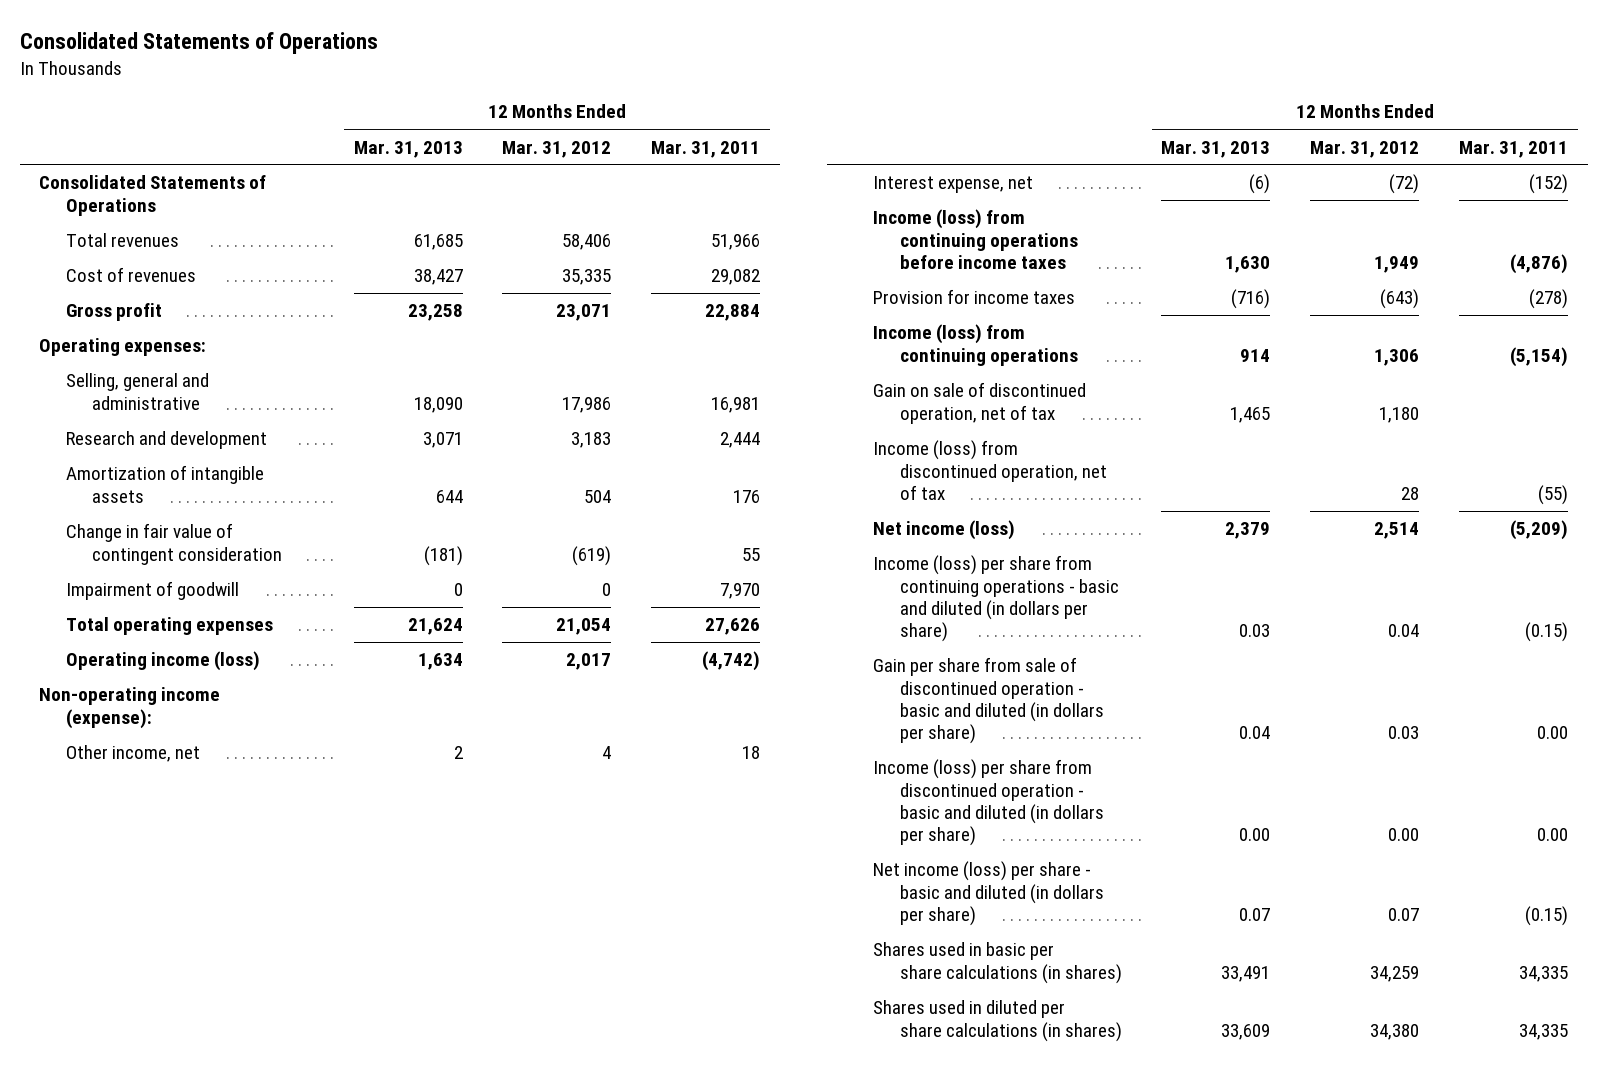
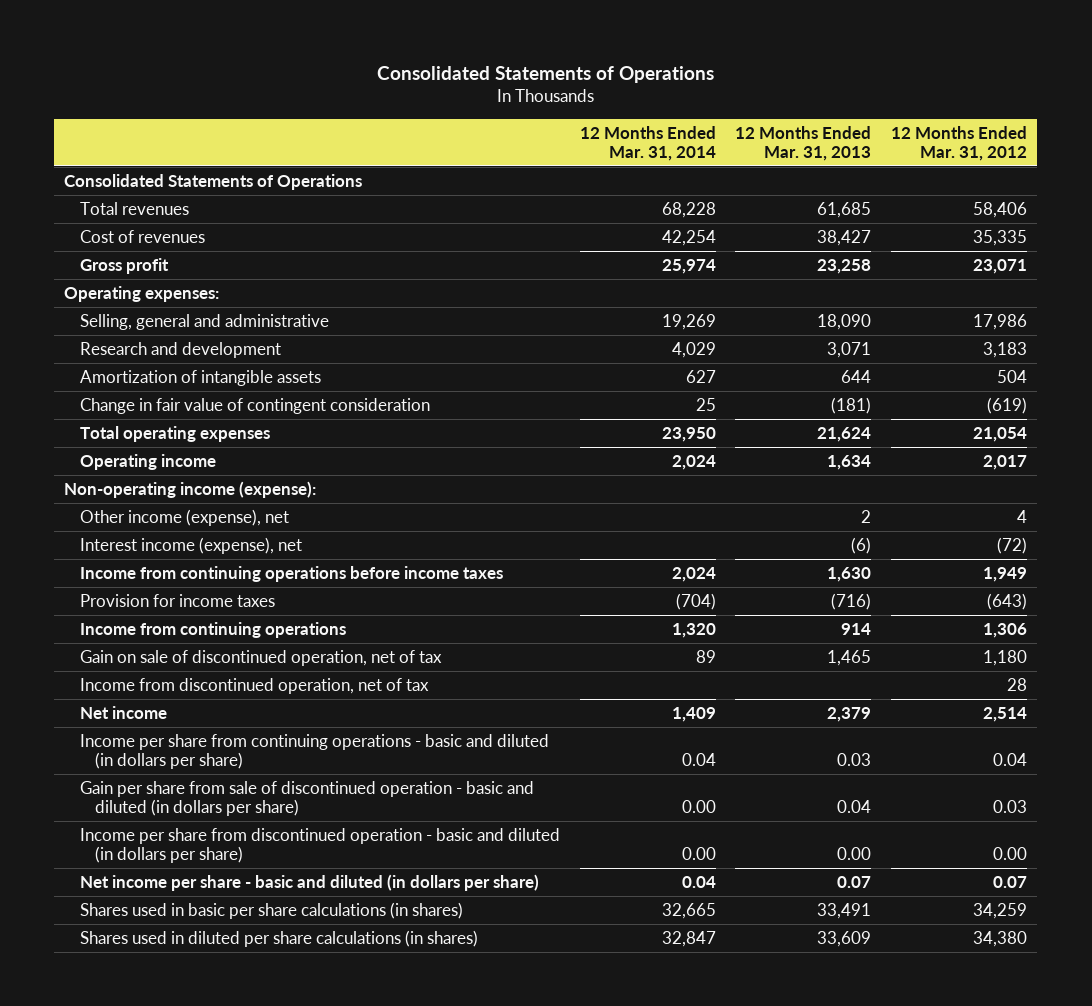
[651,140,761,158] Mar. 31, 2011 -> none
none -> [579,125,716,161] 12 Months Ended Mar. 31, 2014
[65,581,239,601] Impairment of goodwill -> none
[65,651,260,672] Operating income (loss) -> [79,454,216,471] Operating income
[65,745,200,763] Other income, net -> [79,509,289,527] Other income (expense), net
[873,176,1034,194] Interest expense, net -> [79,537,302,555] Interest income (expense), net
[873,209,1078,269] Income (loss) from continuing operations before income taxes -> [79,566,503,583] Income from continuing operations before income taxes
[873,324,1078,366] Income (loss) from continuing operations -> [79,622,346,639] Income from continuing operations
[873,440,1107,500] Income (loss) from discontinued operation, net of tax -> [79,678,429,695] Income from discontinued operation, net of tax
[873,520,1016,541] Net income (loss) -> [79,706,167,720] Net income
[873,555,1119,642] Income (loss) per share from continuing operations - basic and diluted (in dollars per share) -> [79,734,549,770] Income per share from continuing operations - basic and diluted (in dollars per share)
[873,759,1104,846] Income (loss) per share from discontinued operation - basic and diluted (in dollars per share) -> [79,828,560,864] Income per share from discontinued operation - basic and diluted (in dollars per share)
[873,861,1104,926] Net income (loss) per share - basic and diluted (in dollars per share) -> [79,874,539,892] Net income per share - basic and diluted (in dollars per share)

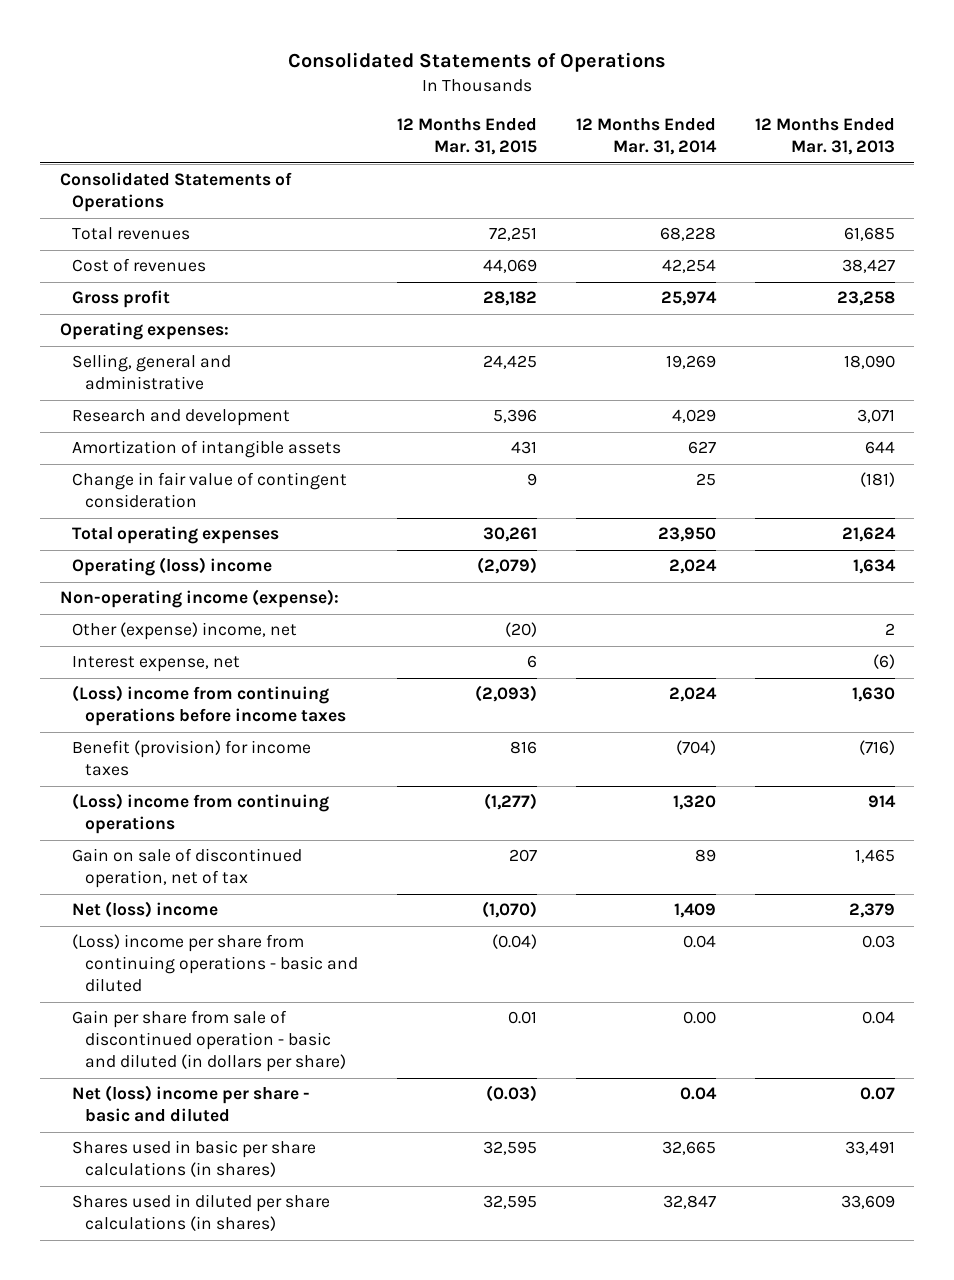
[891,125,1028,161] 12 Months Ended Mar. 31, 2012 -> none
none -> [397,118,538,156] 12 Months Ended Mar. 31, 2015
[79,454,216,471] Operating income -> [72,557,273,577] Operating (loss) income
[79,509,289,527] Other income (expense), net -> [72,622,298,641] Other (expense) income, net
[79,537,302,555] Interest income (expense), net -> [72,656,241,673] Interest expense, net
[79,566,503,583] Income from continuing operations before income taxes -> [72,685,347,727] (Loss) income from continuing operations before income taxes
[79,594,275,608] Provision for income taxes -> [72,740,312,777] Benefit (provision) for income taxes
[79,622,346,639] Income from continuing operations -> [72,793,330,835] (Loss) income from continuing operations
[79,678,429,695] Income from discontinued operation, net of tax -> none
[79,706,167,720] Net income -> [72,901,219,919] Net (loss) income
[79,734,549,770] Income per share from continuing operations - basic and diluted (in dollars per share) -> [72,934,359,993] (Loss) income per share from continuing operations - basic and diluted
[79,828,560,864] Income per share from discontinued operation - basic and diluted (in dollars per share) -> none
[79,874,539,892] Net income per share - basic and diluted (in dollars per share) -> [72,1085,311,1123] Net (loss) income per share - basic and diluted

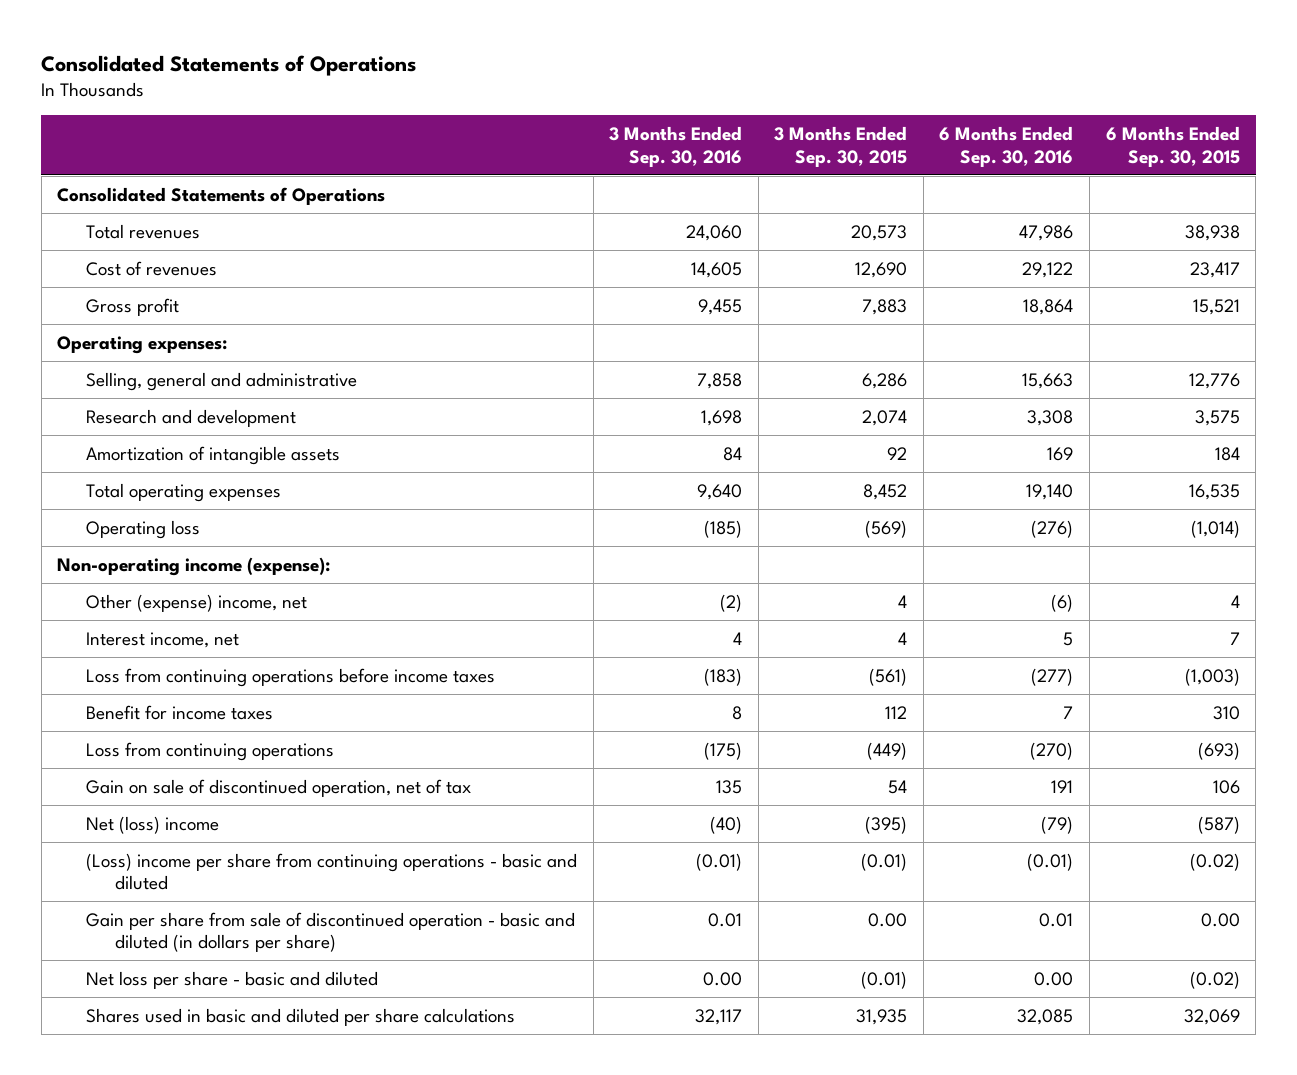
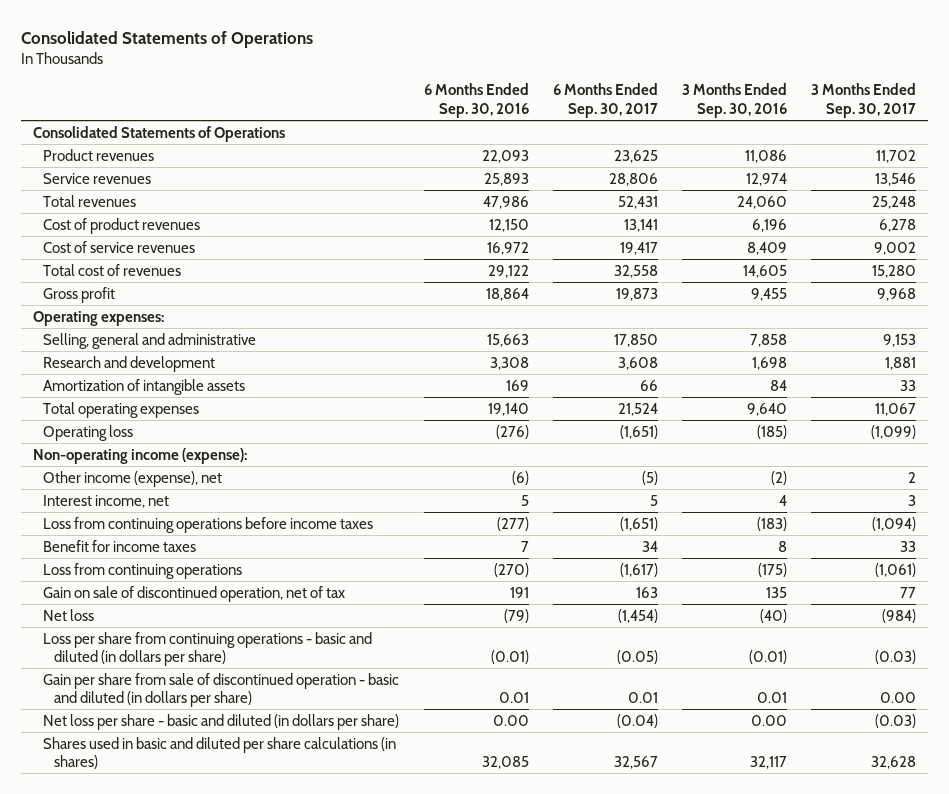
[774,126,908,167] 3 Months Ended Sep. 30, 2015 -> none
[1105,126,1240,167] 6 Months Ended Sep. 30, 2015 -> none
none -> [552,83,658,118] 6 Months Ended Sep. 30, 2017
none -> [811,83,917,118] 3 Months Ended Sep. 30, 2017
none -> [43,148,155,161] Product revenues
none -> [43,172,152,184] Service revenues
none -> [43,217,201,234] Cost of product revenues
none -> [43,240,196,253] Cost of service revenues
[86,260,218,276] Cost of revenues -> [43,263,182,276] Total cost of revenues
[86,593,308,612] Other (expense) income, net -> [43,470,223,487] Other income (expense), net
[86,815,220,834] Net (loss) income -> [43,608,95,621] Net loss
[86,852,578,891] (Loss) income per share from continuing operations - basic and diluted -> [43,631,373,667] Loss per share from continuing operations - basic and diluted (in dollars per share)
[86,970,379,989] Net loss per share - basic and diluted -> [43,713,400,730] Net loss per share - basic and diluted (in dollars per share)
[86,1007,516,1026] Shares used in basic and diluted per share calculations -> [43,736,397,770] Shares used in basic and diluted per share calculations (in shares)

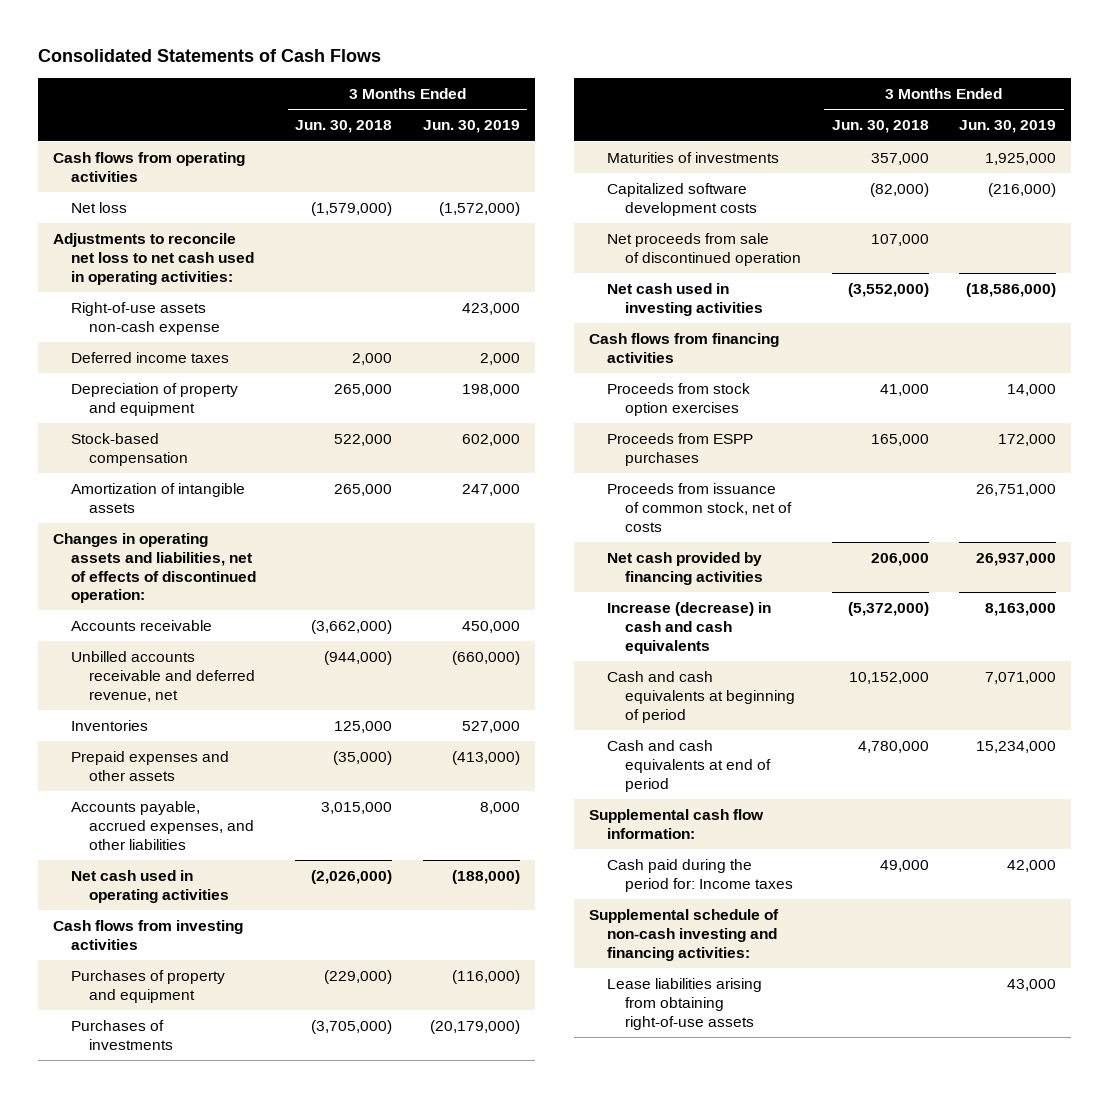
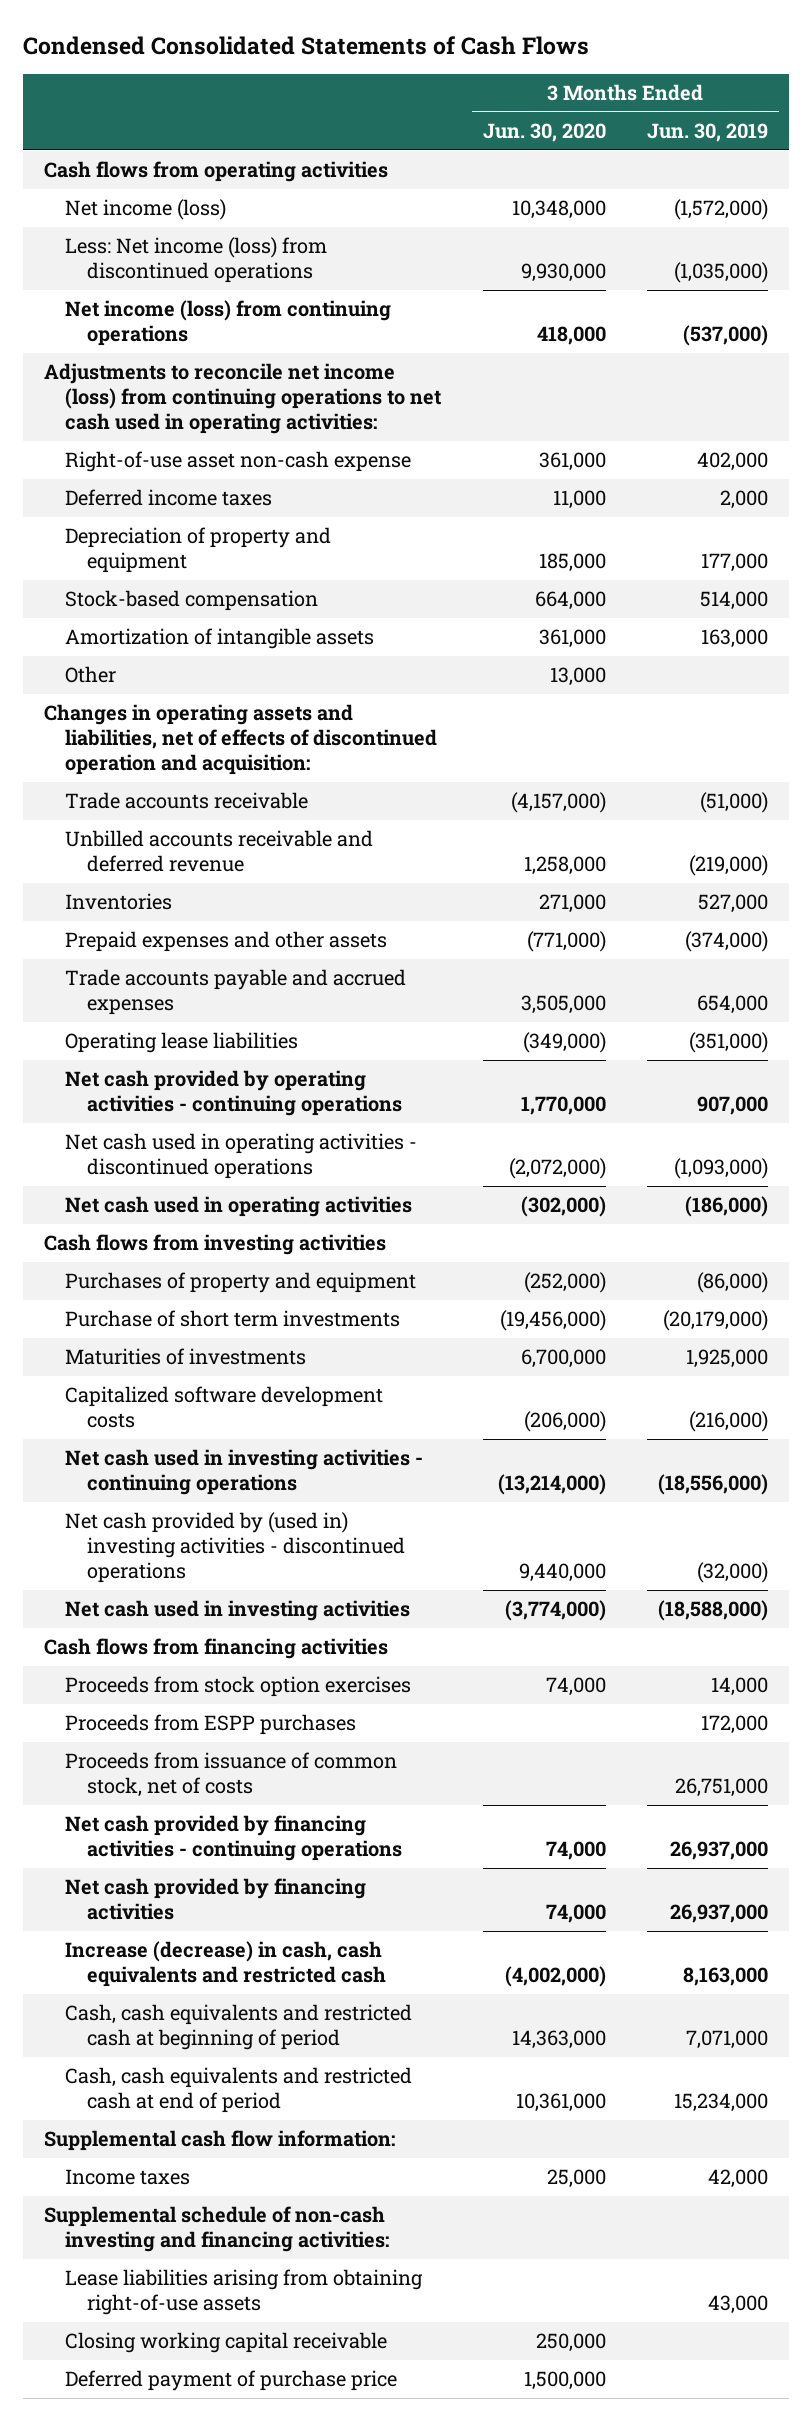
[38,49,382,63] Consolidated Statements of Cash Flows -> [23,36,590,56] Condensed Consolidated Statements of Cash Flows
[295,120,393,134] Jun. 30, 2018 -> none
none -> [482,122,606,142] Jun. 30, 2020
[71,202,128,214] Net loss -> [65,199,227,221] Net income (loss)
none -> [65,237,328,284] Less: Net income (loss) from discontinued operations
none -> [65,300,392,347] Net income (loss) from continuing operations
[53,233,255,285] Adjustments to reconcile net loss to net cash used in operating activities: -> [43,363,442,435] Adjustments to reconcile net income (loss) from continuing operations to net cash used in operating activities:
[71,302,221,335] Right-of-use assets non-cash expense -> [65,451,412,473] Right-of-use asset non-cash expense
[461,303,520,316] 423,000 -> [697,452,769,472] 402,000
[461,384,520,397] 198,000 -> [701,553,769,573] 177,000
[461,434,520,447] 602,000 -> [700,591,769,611] 514,000
[461,484,520,497] 247,000 -> [701,629,769,649] 163,000
none -> [65,666,117,684] Other
[53,533,257,604] Changes in operating assets and liabilities, net of effects of discontinued operation: -> [43,704,438,776] Changes in operating assets and liabilities, net of effects of discontinued operation and acquisition:
[71,620,213,632] Accounts receivable -> [65,792,309,810] Trade accounts receivable
[461,621,520,634] 450,000 -> [700,792,769,814] (51,000)
[71,651,256,702] Unbilled accounts receivable and deferred revenue, net -> [65,830,374,873] Unbilled accounts receivable and deferred revenue
[451,651,520,666] (660,000) -> [689,855,769,877] (219,000)
[451,751,520,766] (413,000) -> [685,931,769,953] (374,000)
[71,801,255,850] Accounts payable, accrued expenses, and other liabilities -> [65,969,407,1016] Trade accounts payable and accrued expenses
[479,802,520,815] 8,000 -> [697,995,769,1015] 654,000
none -> [65,1032,299,1054] Operating lease liabilities
none -> [65,1070,402,1117] Net cash provided by operating activities - continuing operations
none -> [65,1133,418,1180] Net cash used in operating activities - discontinued operations
[451,870,520,885] (188,000) -> [685,1196,769,1218] (186,000)
[451,970,520,985] (116,000) -> [697,1272,769,1294] (86,000)
[71,1020,174,1050] Purchases of investments -> [65,1310,401,1328] Purchase of short term investments
[607,233,802,266] Net proceeds from sale of discontinued operation -> none
none -> [65,1449,424,1496] Net cash used in investing activities - continuing operations
none -> [65,1512,405,1584] Net cash provided by (used in) investing activities - discontinued operations
[965,283,1056,298] (18,586,000) -> [658,1600,769,1622] (18,588,000)
none -> [65,1815,402,1862] Net cash provided by financing activities - continuing operations
[607,602,772,654] Increase (decrease) in cash and cash equivalents -> [65,1941,386,1988] Increase (decrease) in cash, cash equivalents and restricted cash
[607,671,796,723] Cash and cash equivalents at beginning of period -> [65,2004,413,2051] Cash, cash equivalents and restricted cash at beginning of period
[607,740,772,792] Cash and cash equivalents at end of period -> [65,2067,413,2114] Cash, cash equivalents and restricted cash at end of period
[607,859,794,892] Cash paid during the period for: Income taxes -> [65,2169,191,2186] Income taxes
none -> [65,2332,388,2354] Closing working capital receivable
none -> [65,2370,398,2392] Deferred payment of purchase price

